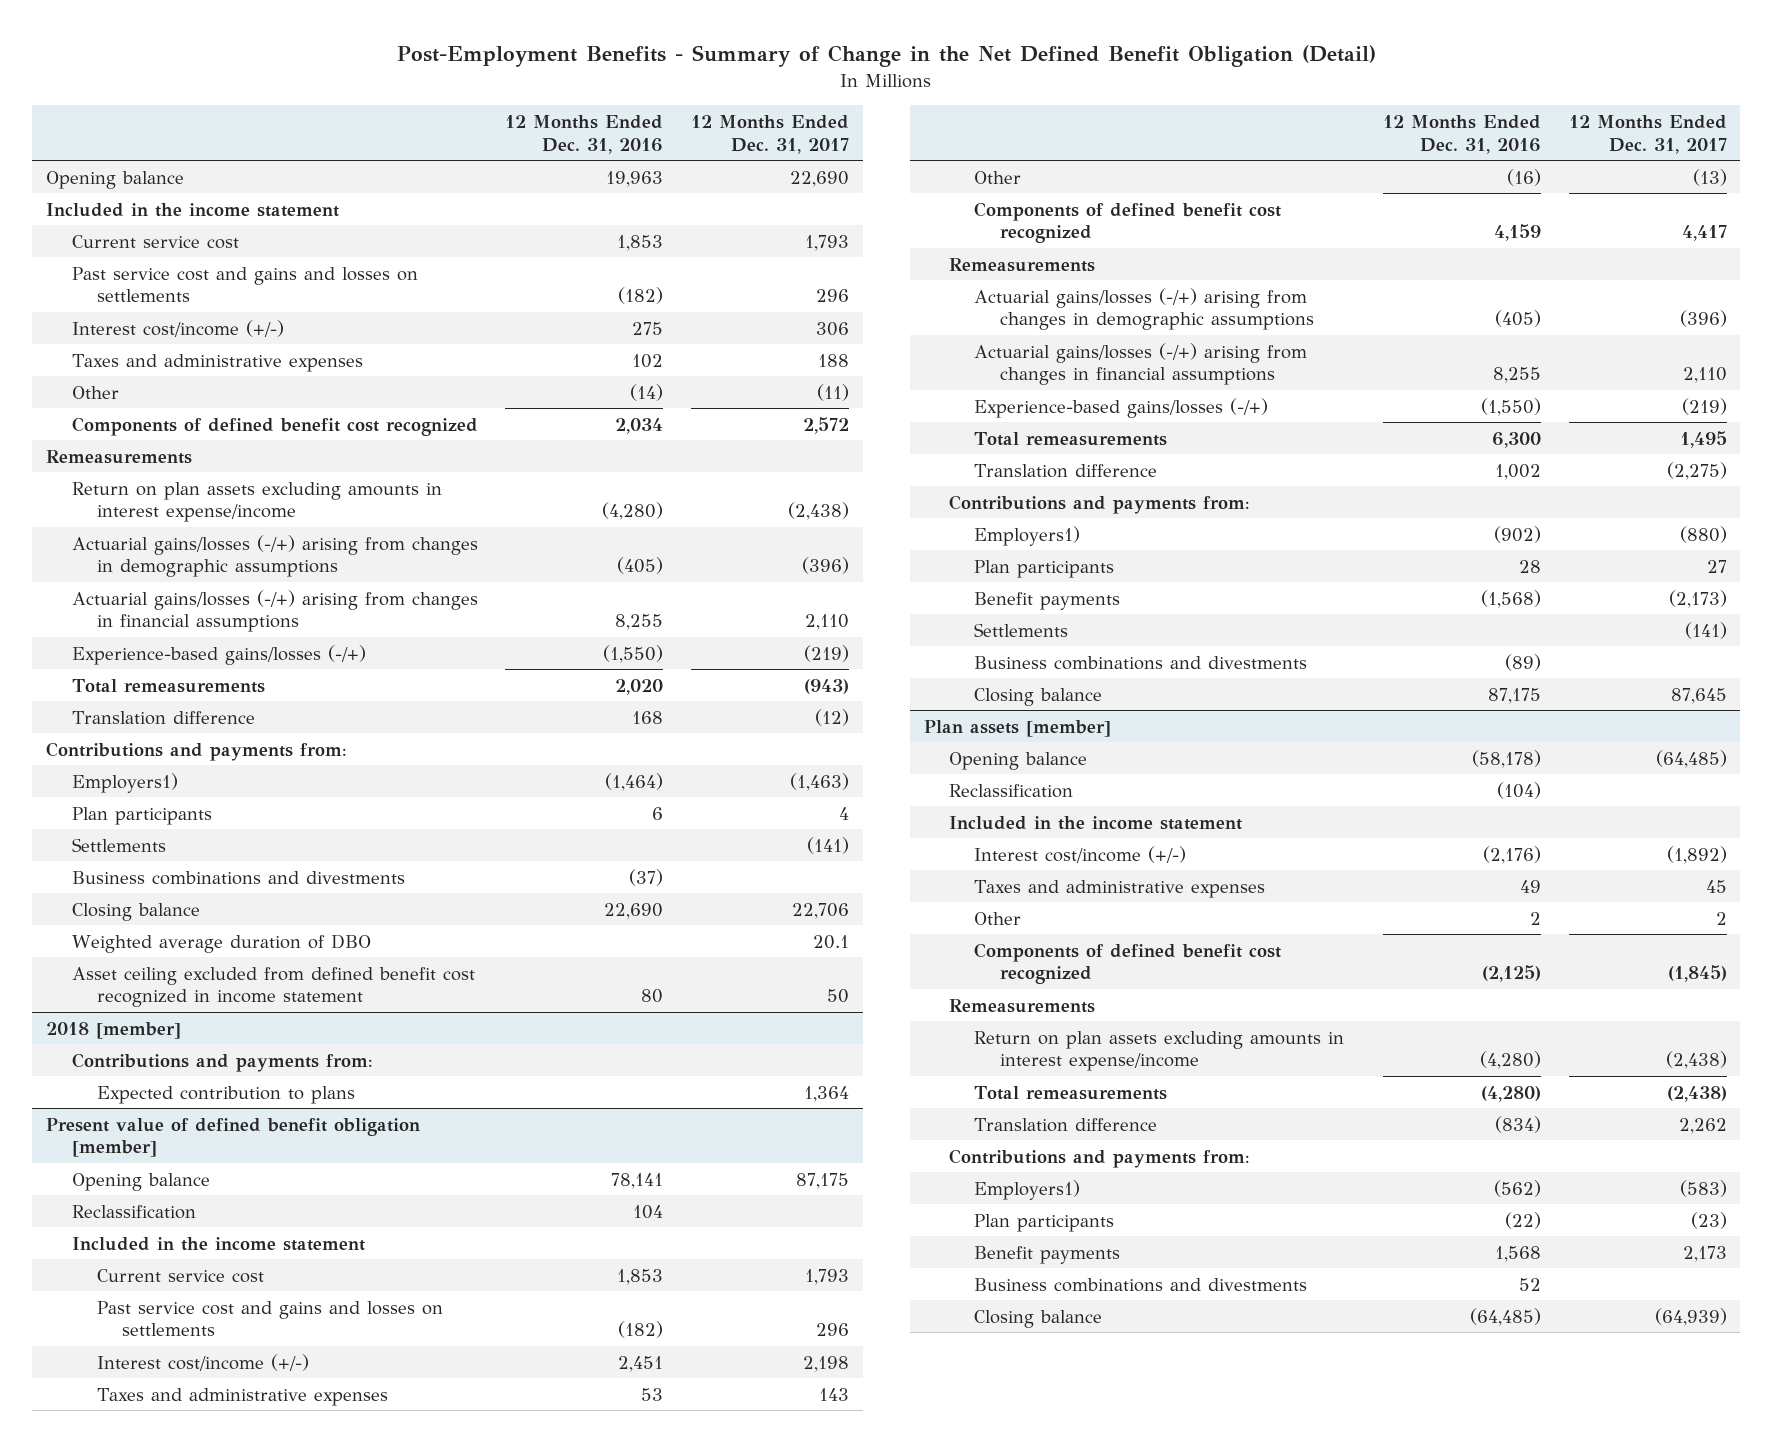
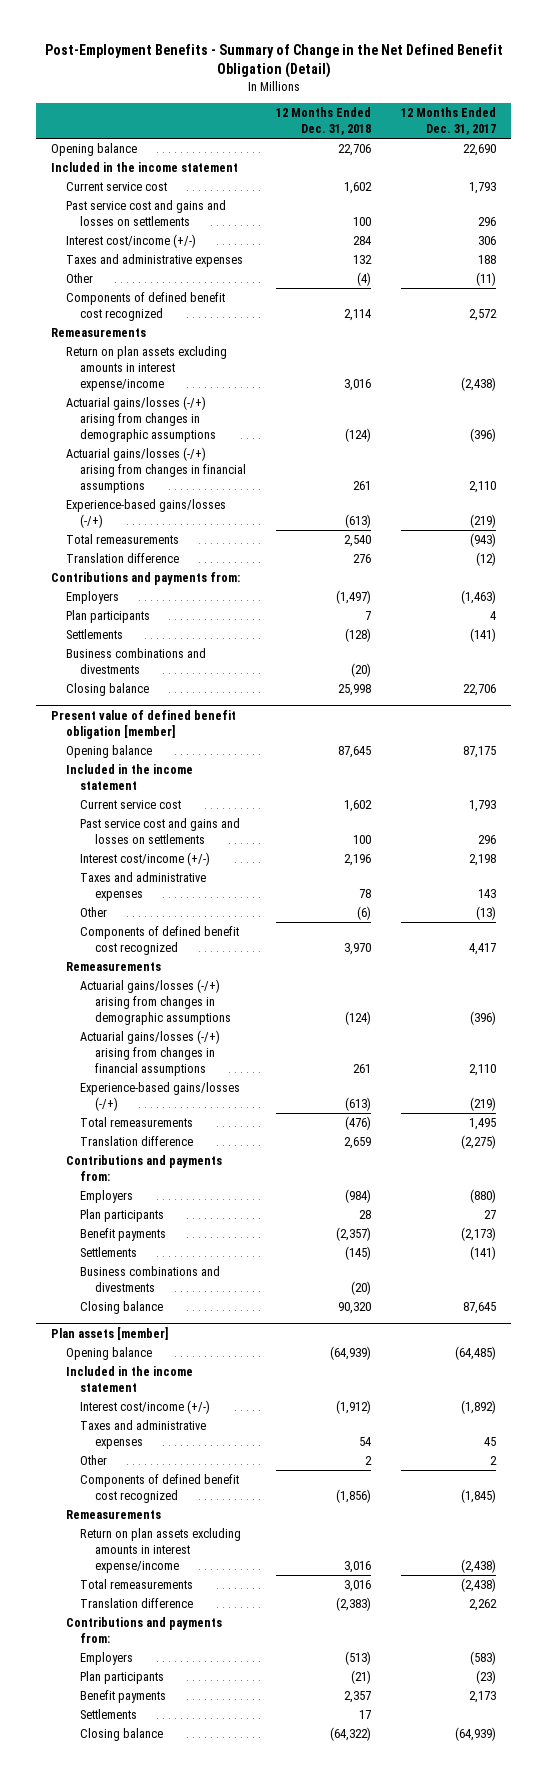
[505,115,664,154] 12 Months Ended Dec. 31, 2016 -> none
none -> [276,107,372,136] 12 Months Ended Dec. 31, 2018
[71,772,178,793] Employers1) -> [65,591,119,605] Employers
[71,933,371,953] Weighted average duration of DBO -> none
[71,966,475,1008] Asset ceiling excluded from defined benefit cost recognized in income statement -> none
[46,1021,182,1039] 2018 [member] -> none
[71,1052,373,1072] Contributions and payments from: -> none
[97,1085,356,1104] Expected contribution to plans -> none
[71,1204,196,1219] Reclassification -> none
[974,525,1081,546] Employers1) -> [80,1190,134,1204] Employers
[949,783,1074,798] Reclassification -> none
[974,1179,1081,1200] Employers1) -> [80,1652,134,1666] Employers
[974,1277,1308,1292] Business combinations and divestments -> none
none -> [80,1709,138,1720] Settlements

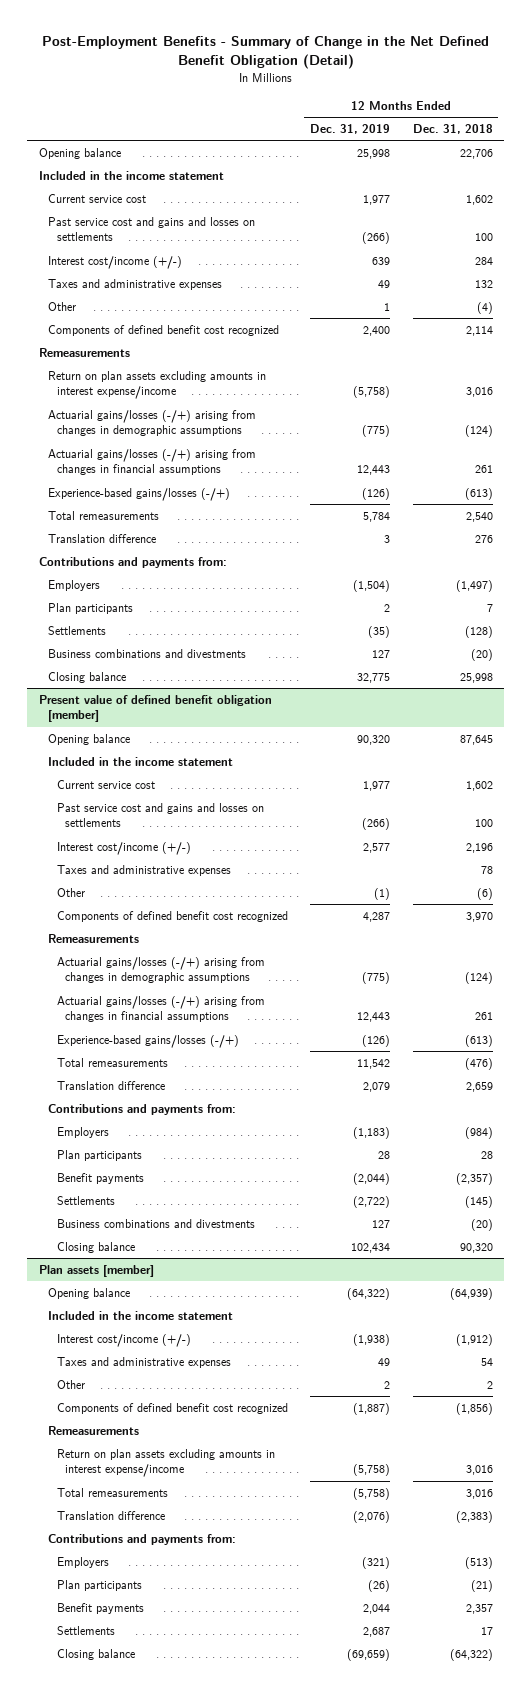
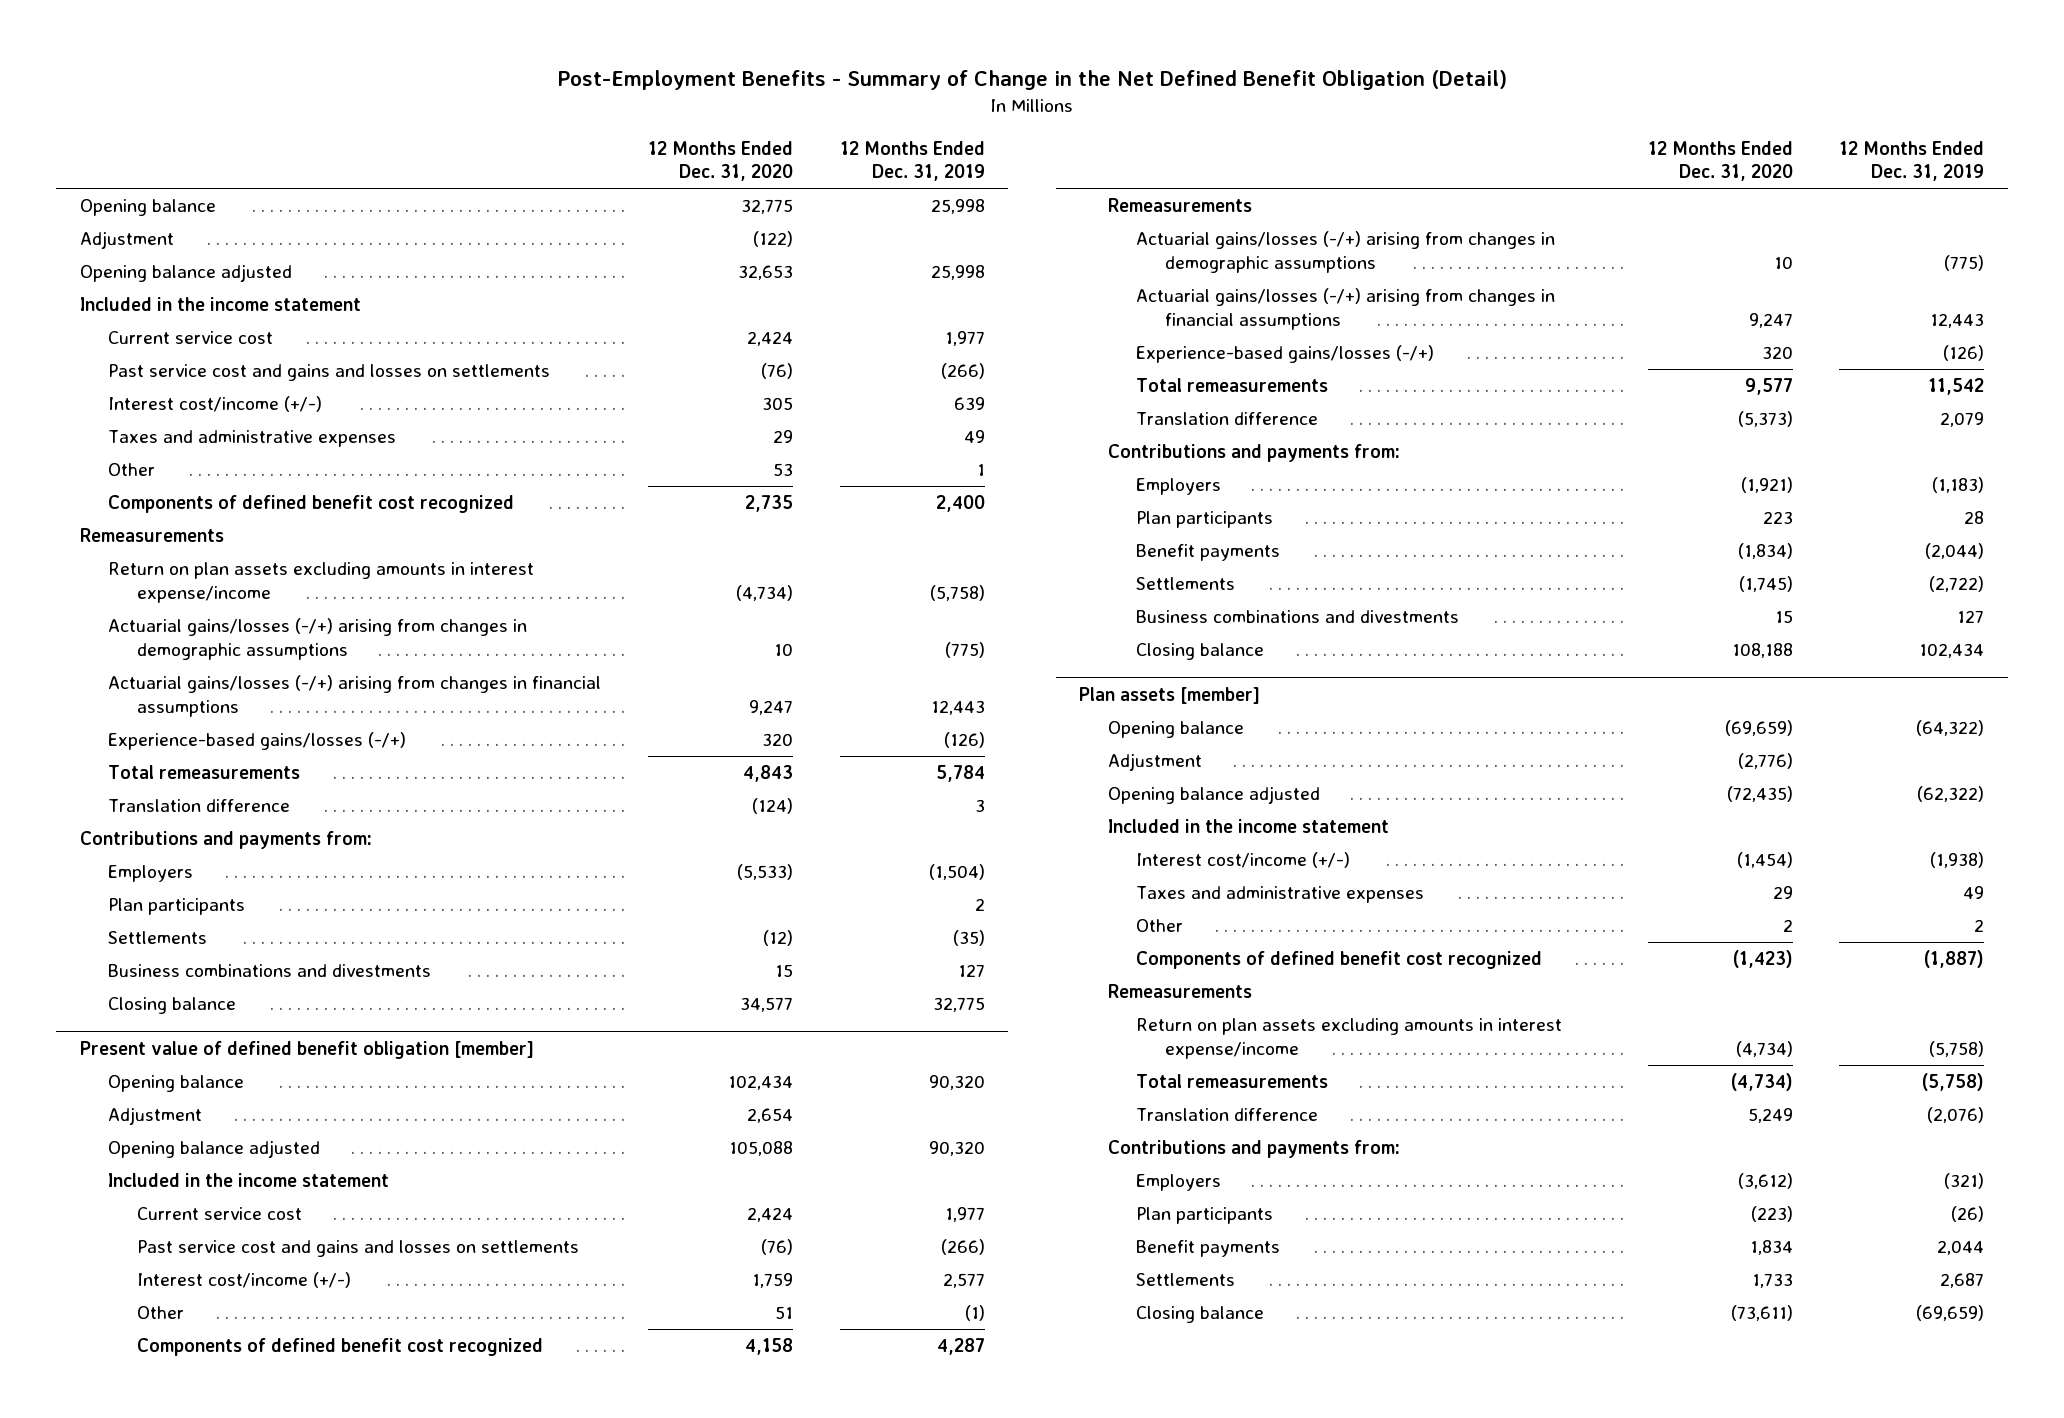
[412,124,493,135] Dec. 31, 2018 -> none
none -> [648,140,794,182] 12 Months Ended Dec. 31, 2020
none -> [79,231,174,250] Adjustment
none -> [79,264,292,283] Opening balance adjusted
none -> [108,1107,203,1126] Adjustment
none -> [108,1140,321,1159] Opening balance adjusted
[56,864,231,876] Taxes and administrative expenses -> none
none -> [1107,753,1202,772] Adjustment
none -> [1107,786,1320,805] Opening balance adjusted

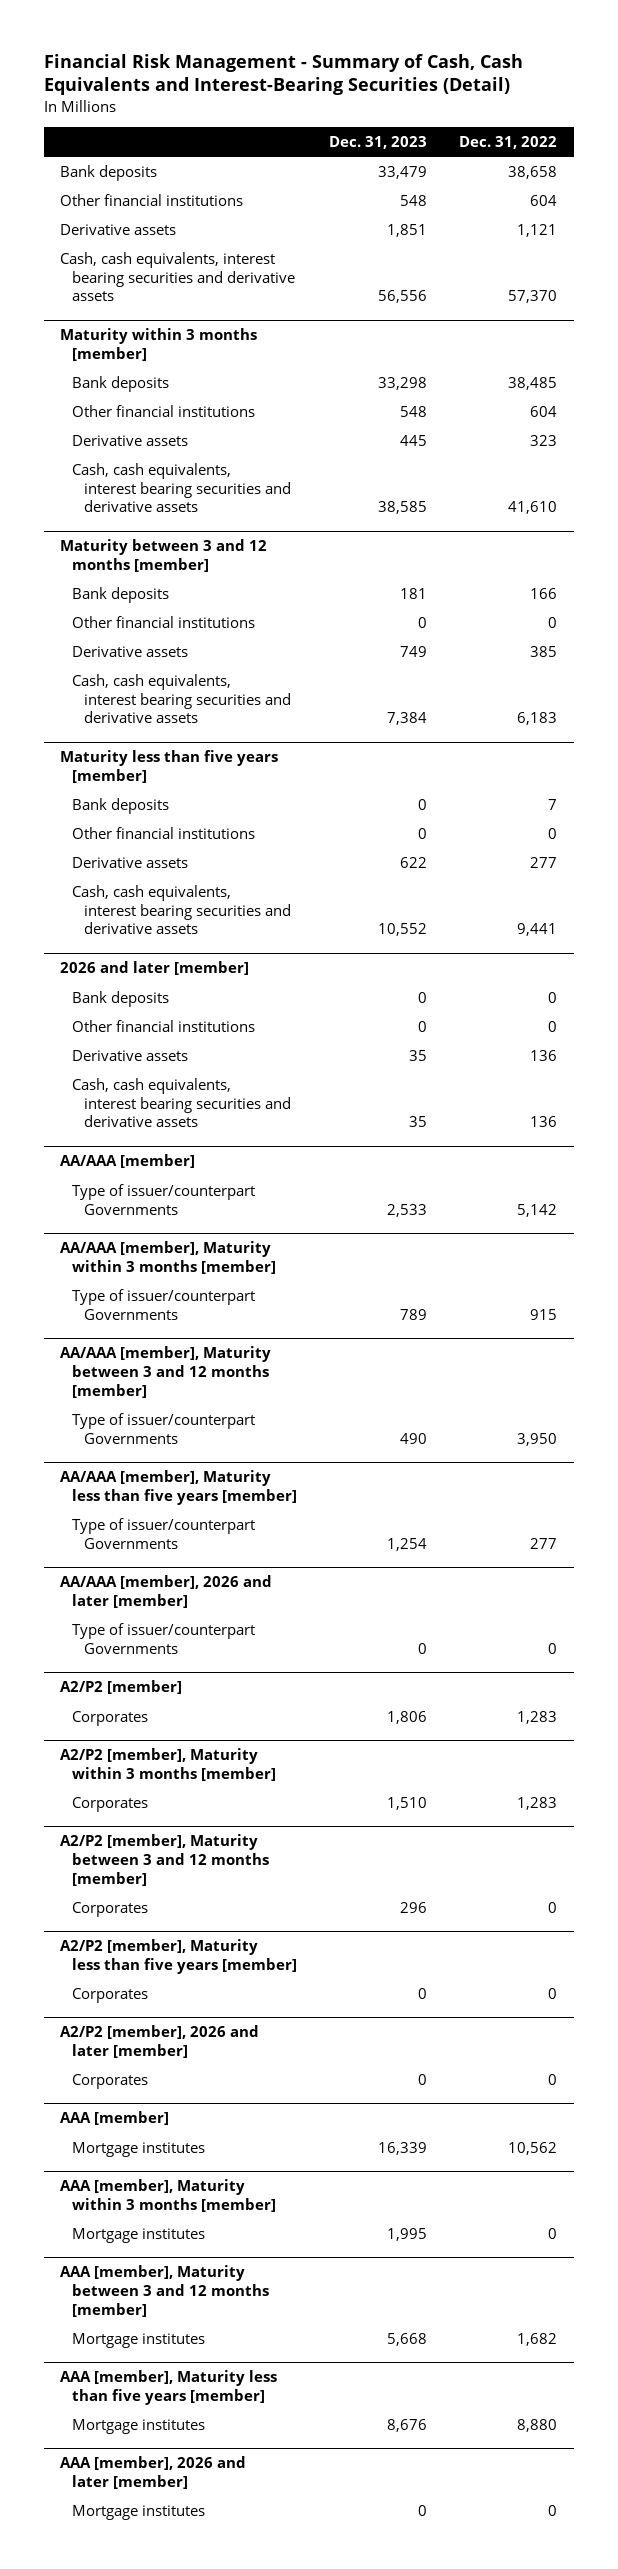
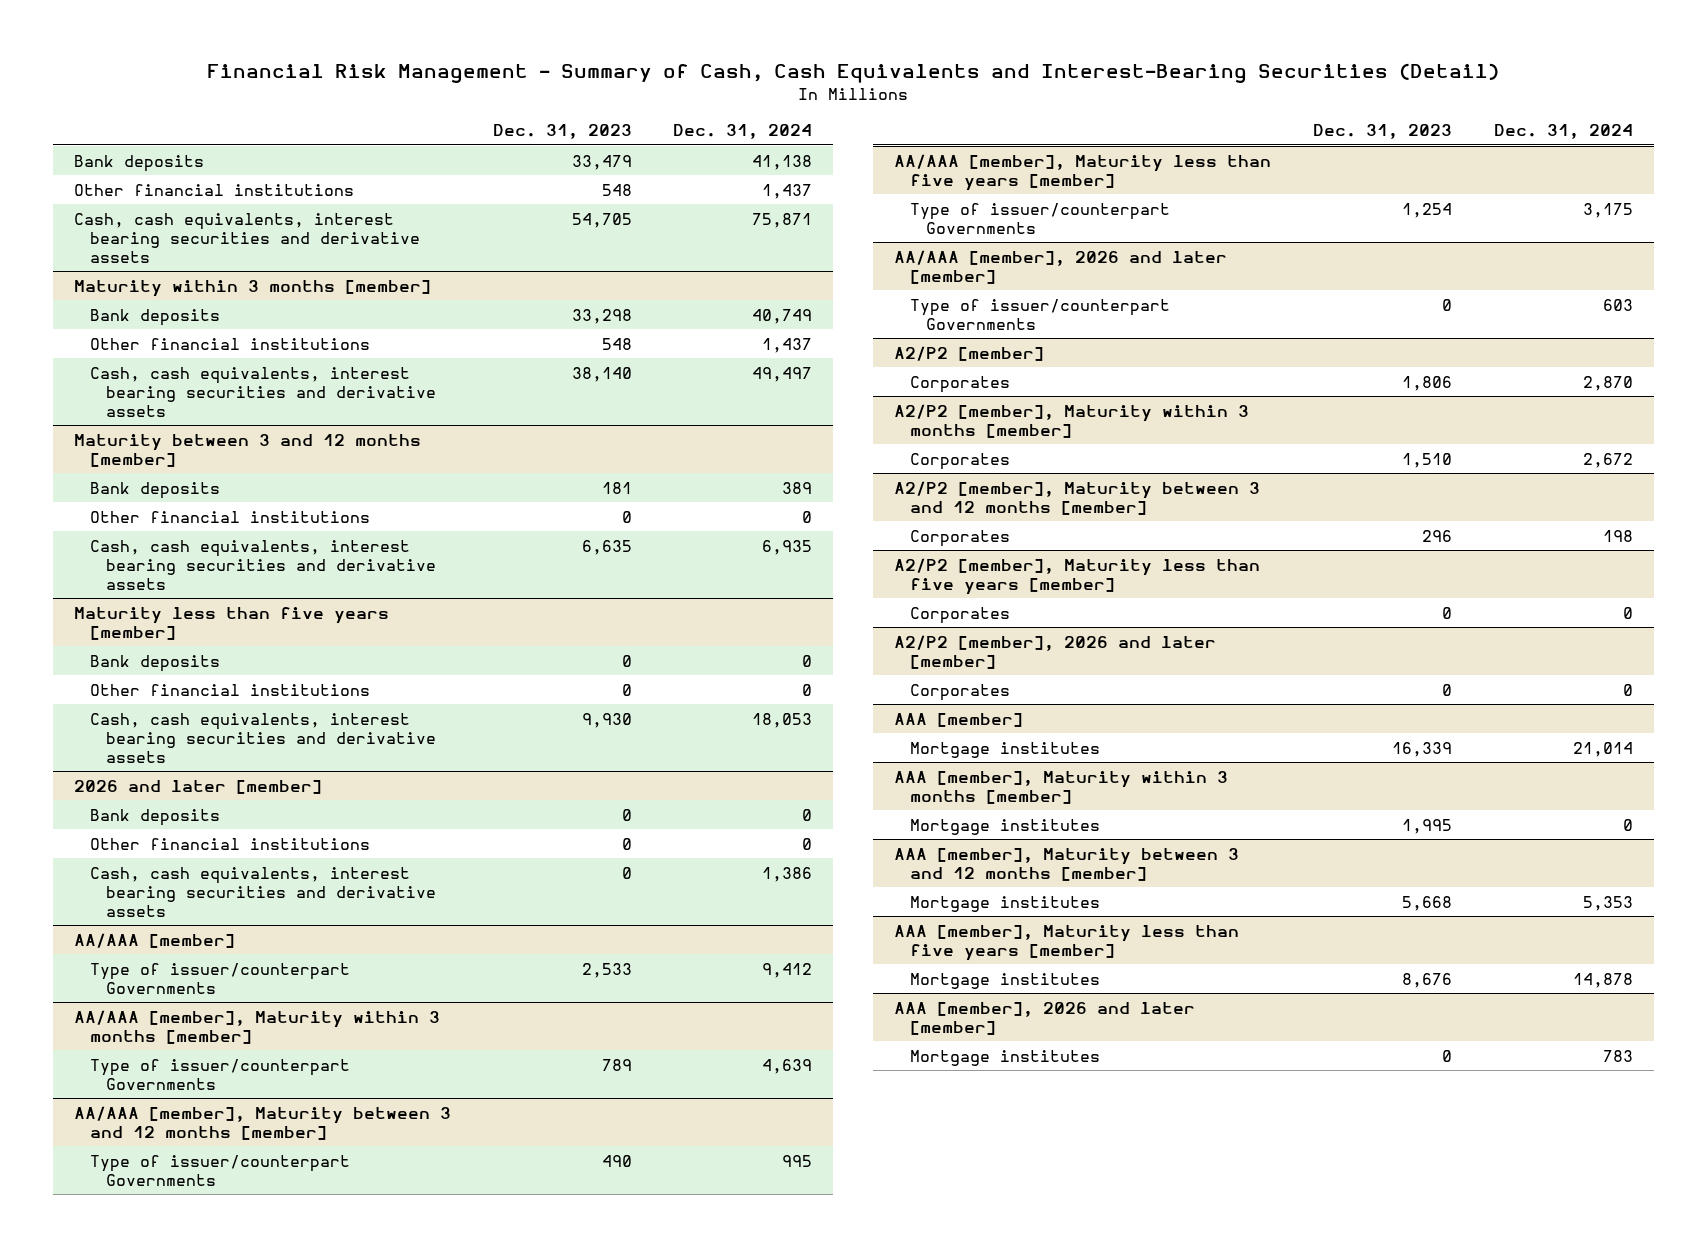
[459,135,558,149] Dec. 31, 2022 -> none
none -> [673,124,813,140] Dec. 31, 2024
[60,224,177,236] Derivative assets -> none
[378,290,428,304] 56,556 -> [571,212,632,228] 54,705
[72,435,189,447] Derivative assets -> none
[378,501,428,515] 38,585 -> [571,366,632,382] 38,140
[72,646,189,658] Derivative assets -> none
[387,712,428,726] 7,384 -> [581,539,632,555] 6,635
[72,857,189,869] Derivative assets -> none
[378,923,428,937] 10,552 -> [581,712,632,728] 9,930
[72,1050,189,1062] Derivative assets -> none
[409,1116,428,1128] 35 -> [621,866,632,879] 0

